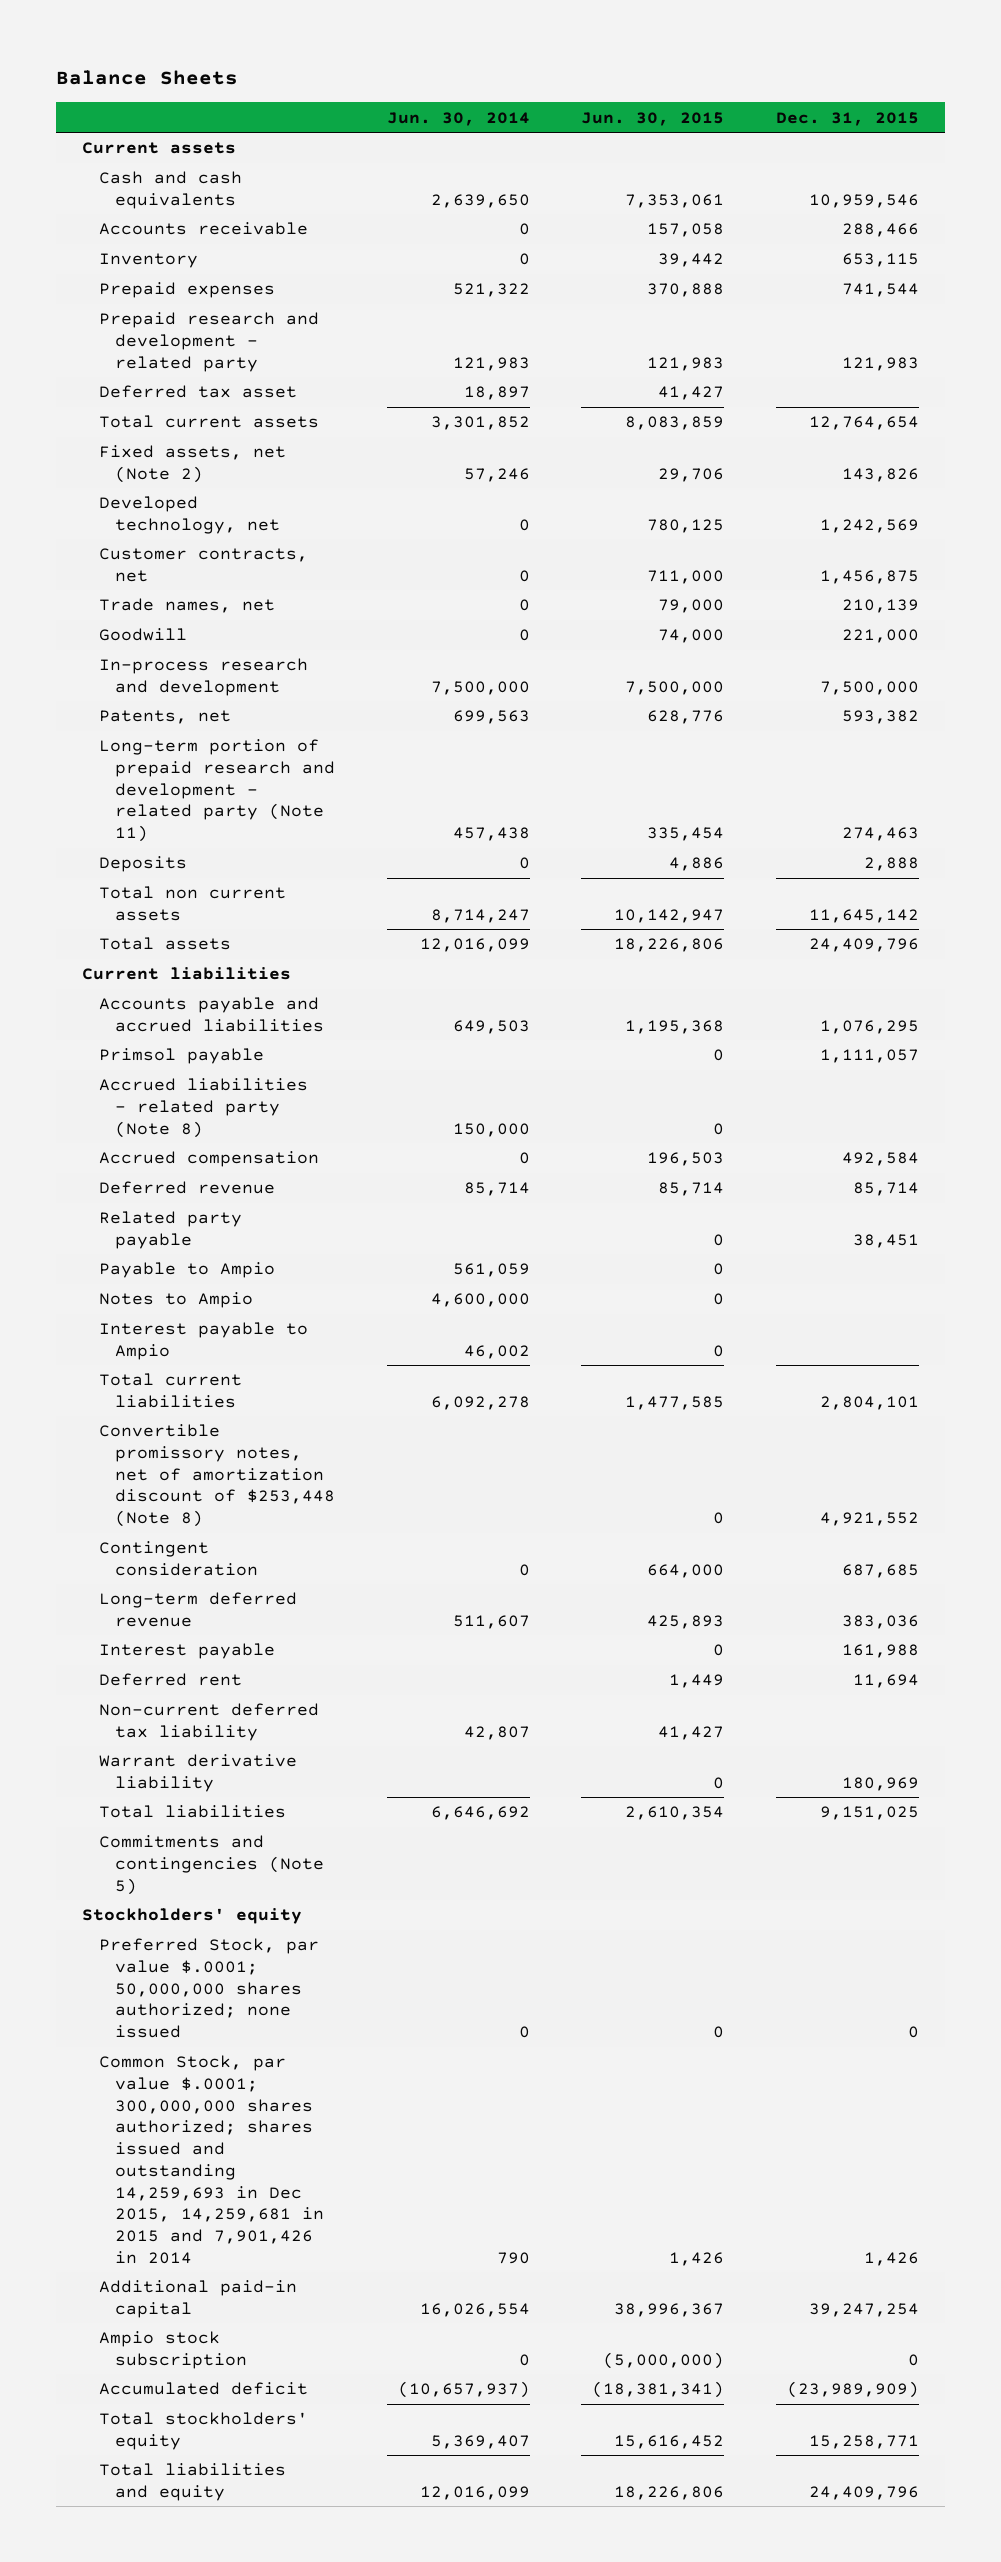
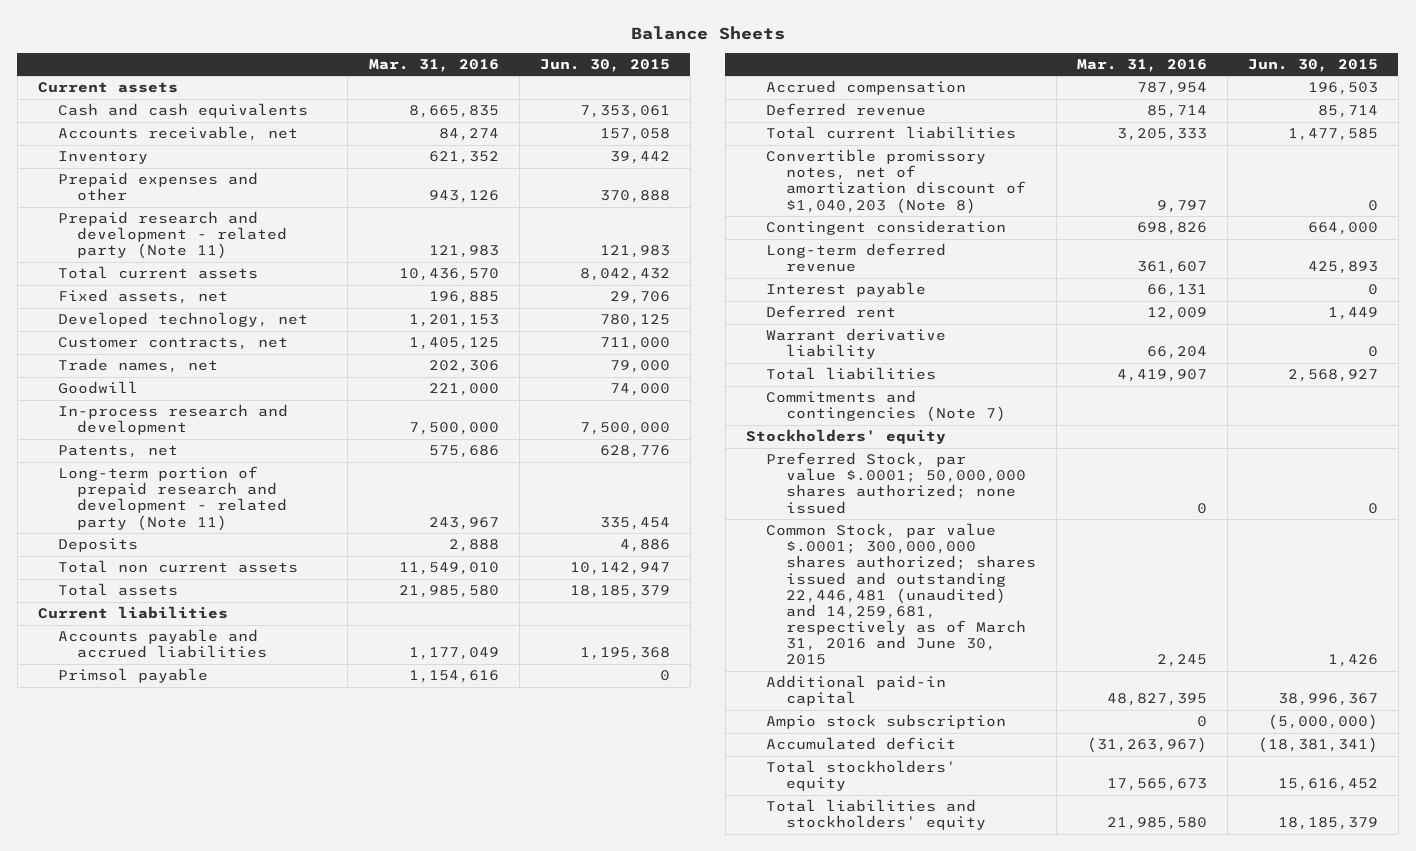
[386,111,530,126] Jun. 30, 2014 -> none
[776,111,920,126] Dec. 31, 2015 -> none
none -> [368,58,499,72] Mar. 31, 2016
[98,222,308,236] Accounts receivable -> [57,126,298,142] Accounts receivable, net
[98,385,297,399] Deferred tax asset -> none
[98,282,275,299] Prepaid expenses -> [57,172,258,202] Prepaid expenses and other
[98,312,319,372] Prepaid research and development - related party -> [57,211,288,260] Prepaid research and development - related party (Note 11)
[625,416,725,431] 8,083,859 -> [579,268,670,282] 8,042,432
[98,445,286,483] Fixed assets, net (Note 2) -> [57,289,228,305] Fixed assets, net
[614,938,725,953] 18,226,806 -> [569,585,670,599] 18,185,379
[98,1078,308,1138] Accrued liabilities - related party (Note 8) -> none
[98,1211,242,1249] Related party payable -> none
[98,1262,275,1279] Payable to Ampio -> none
[98,1292,253,1309] Notes to Ampio -> none
[98,1322,308,1360] Interest payable to Ampio -> none
[98,1424,336,1528] Convertible promissory notes, net of amortization discount of $253,448 (Note 8) -> [765,149,1026,214] Convertible promissory notes, net of amortization discount of $1,040,203 (Note 8)
[98,1703,319,1741] Non-current deferred tax liability -> none
[625,1806,725,1821] 2,610,354 -> [1287,369,1378,383] 2,568,927
[98,1835,325,1895] Commitments and contingencies (Note 5) -> [765,390,1006,423] Commitments and contingencies (Note 7)
[98,2055,325,2264] Common Stock, par value $.0001; 300,000,000 shares authorized; shares issued and outstanding 14,259,693 in Dec 2015, 14,259,681 in 2015 and 7,901,426 in 2014 -> [765,523,1036,666] Common Stock, par value $.0001; 300,000,000 shares authorized; shares issued and outstanding 22,446,481 (unaudited) and 14,259,681, respectively as of March 31, 2016 and June 30, 2015
[98,2463,286,2501] Total liabilities and equity -> [765,799,986,831] Total liabilities and stockholders' equity
[614,2485,725,2500] 18,226,806 -> [1277,817,1378,831] 18,185,379

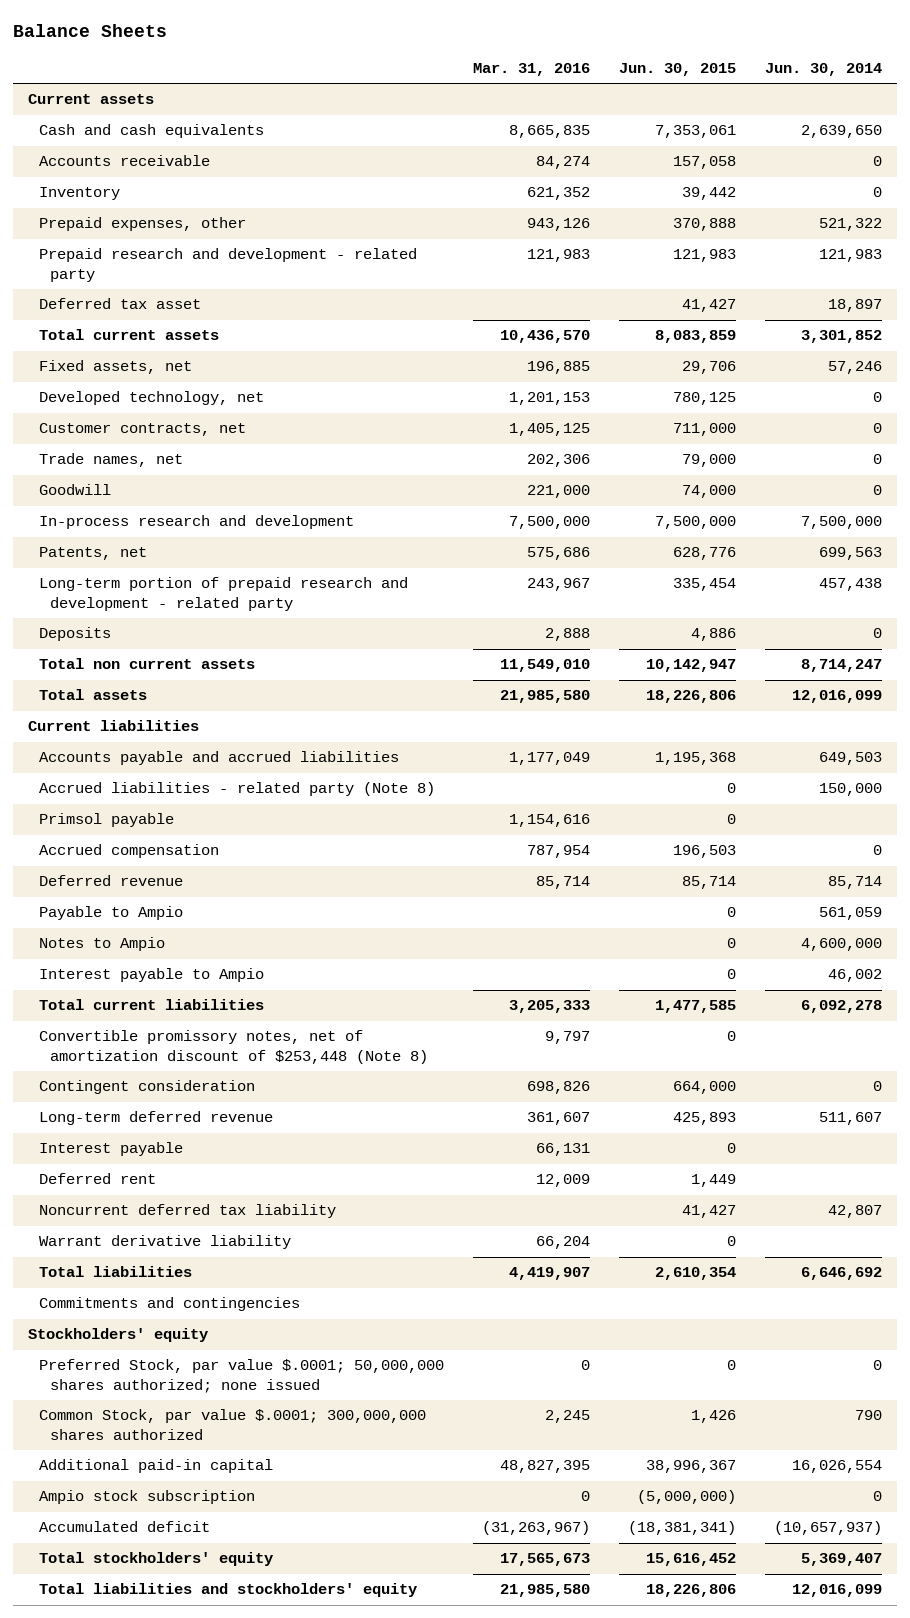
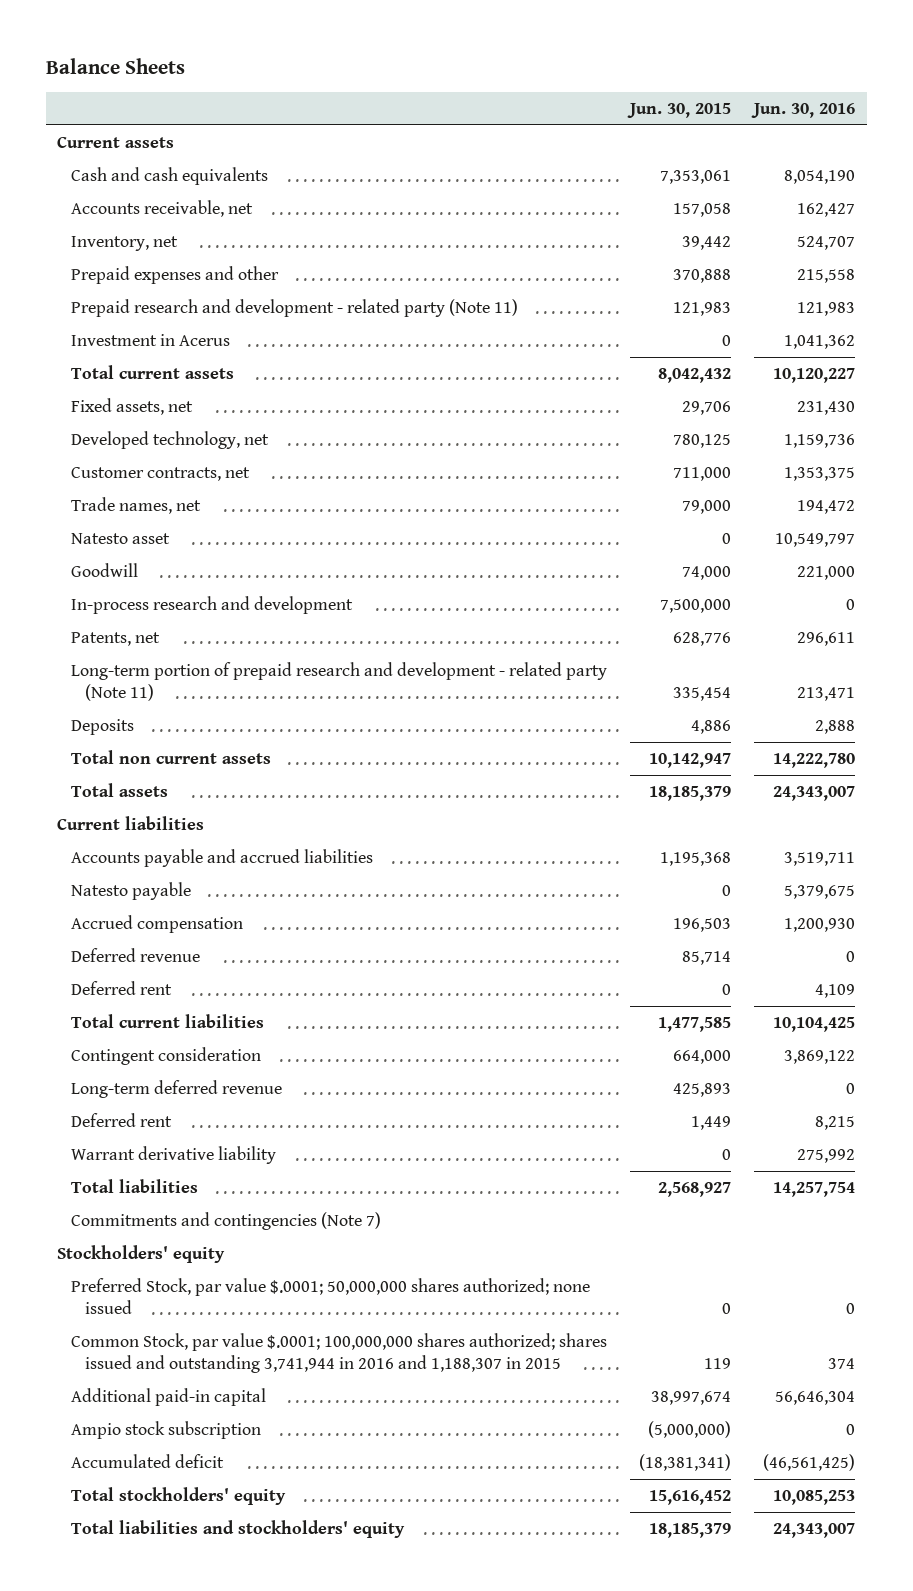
[472,63,590,77] Mar. 31, 2016 -> none
[765,63,883,77] Jun. 30, 2014 -> none
none -> [751,103,856,119] Jun. 30, 2016
[38,298,201,310] Deferred tax asset -> none
[38,155,210,167] Accounts receivable -> [71,200,254,218] Accounts receivable, net
[38,187,120,201] Inventory -> [71,236,179,252] Inventory, net
[38,217,246,232] Prepaid expenses, other -> [71,266,280,285] Prepaid expenses and other
[38,248,417,282] Prepaid research and development - related party -> [71,299,519,318] Prepaid research and development - related party (Note 11)
none -> [71,334,231,347] Investment in Acerus
[655,330,737,344] 8,083,859 -> [658,368,732,384] 8,042,432
none -> [71,533,171,545] Natesto asset
[38,577,408,611] Long-term portion of prepaid research and development - related party -> [71,662,608,702] Long-term portion of prepaid research and development - related party (Note 11)
[646,690,737,704] 18,226,806 -> [649,786,732,802] 18,185,379
[38,782,435,797] Accrued liabilities - related party (Note 8) -> none
[38,813,174,828] Primsol payable -> none
none -> [71,882,192,901] Natesto payable
[38,906,183,921] Payable to Ampio -> none
[38,937,165,952] Notes to Ampio -> none
[38,968,264,983] Interest payable to Ampio -> none
none -> [71,981,173,996] Deferred rent
[38,1030,428,1064] Convertible promissory notes, net of amortization discount of $253,448 (Note 8) -> none
[38,1142,183,1157] Interest payable -> none
[38,1204,336,1219] Noncurrent deferred tax liability -> none
[655,1267,737,1281] 2,610,354 -> [658,1182,732,1198] 2,568,927
[38,1297,300,1312] Commitments and contingencies -> [71,1212,382,1231] Commitments and contingencies (Note 7)
[38,1409,426,1440] Common Stock, par value $.0001; 300,000,000 shares authorized -> [71,1333,608,1374] Common Stock, par value $.0001; 100,000,000 shares authorized; shares issued and outstanding 3,741,944 in 2016 and 1,188,307 in 2015
[691,1410,737,1424] 1,426 -> [704,1358,732,1370] 119
[646,1460,737,1474] 38,996,367 -> [651,1391,732,1406] 38,997,674
[646,1584,737,1598] 18,226,806 -> [649,1523,732,1539] 18,185,379

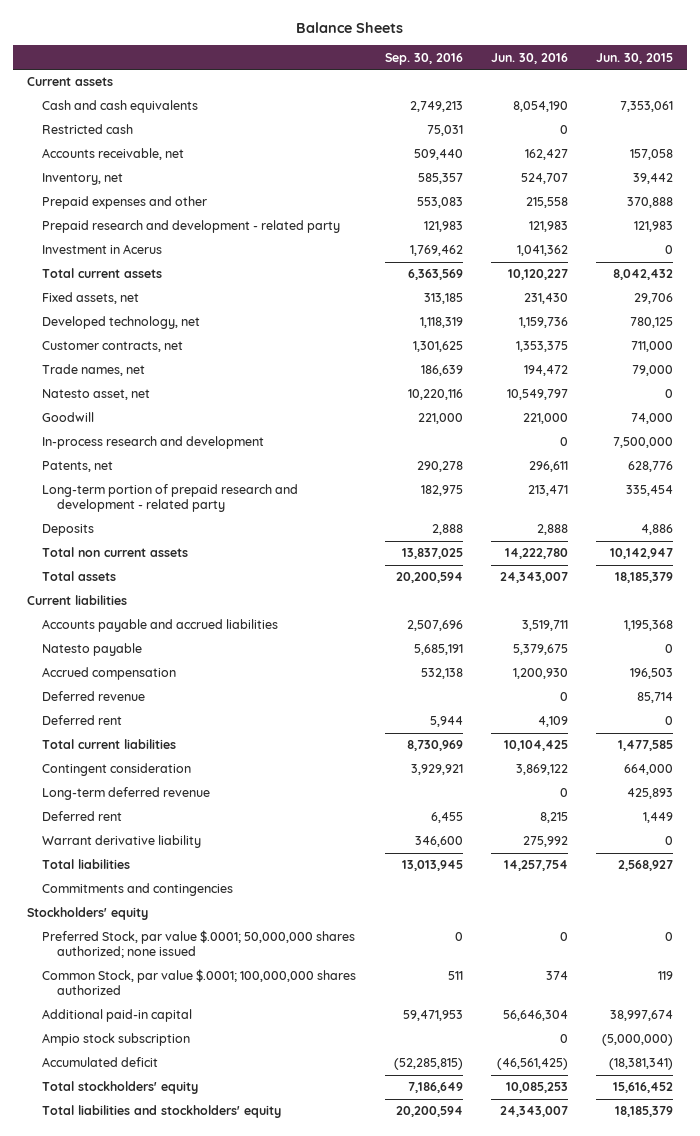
none -> [384,52,463,65] Sep. 30, 2016
none -> [42,124,134,135] Restricted cash
[71,299,519,318] Prepaid research and development - related party (Note 11) -> [42,220,341,234] Prepaid research and development - related party
[71,533,171,545] Natesto asset -> [42,389,151,401] Natesto asset, net
[71,662,608,702] Long-term portion of prepaid research and development - related party (Note 11) -> [42,484,299,513] Long-term portion of prepaid research and development - related party
[71,1212,382,1231] Commitments and contingencies (Note 7) -> [42,883,234,897] Commitments and contingencies
[71,1333,608,1374] Common Stock, par value $.0001; 100,000,000 shares authorized; shares issued and outstanding 3,741,944 in 2016 and 1,188,307 in 2015 -> [42,969,357,996] Common Stock, par value $.0001; 100,000,000 shares authorized

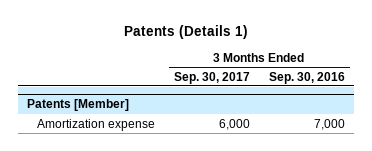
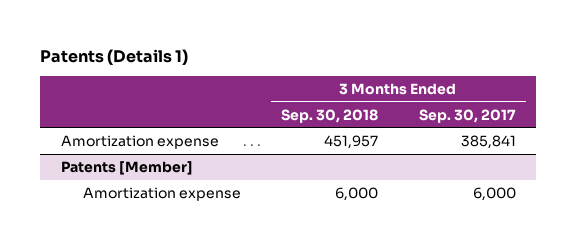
[268,71,345,84] Sep. 30, 2016 -> none
none -> [281,108,379,123] Sep. 30, 2018
none -> [60,134,219,149] Amortization expense

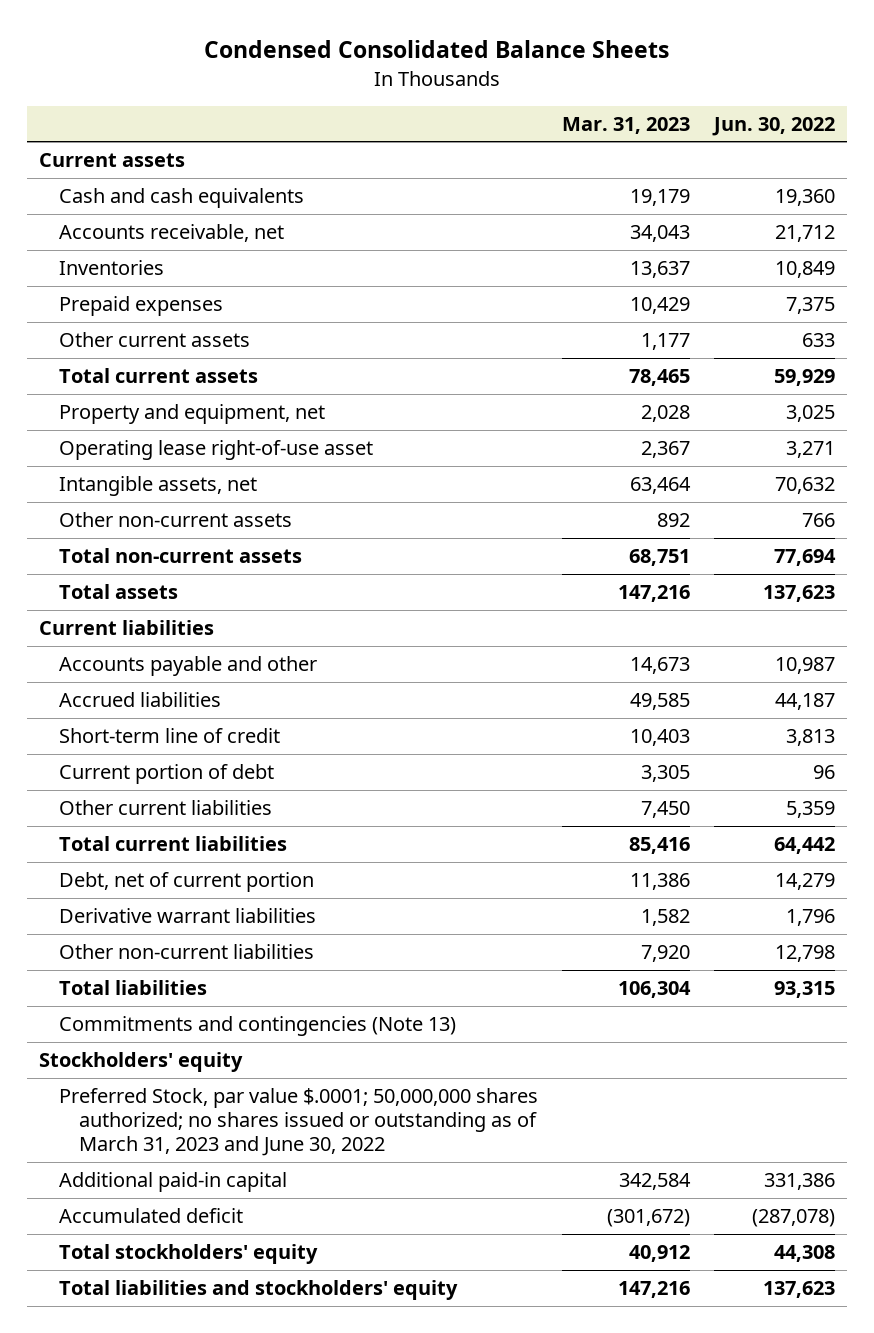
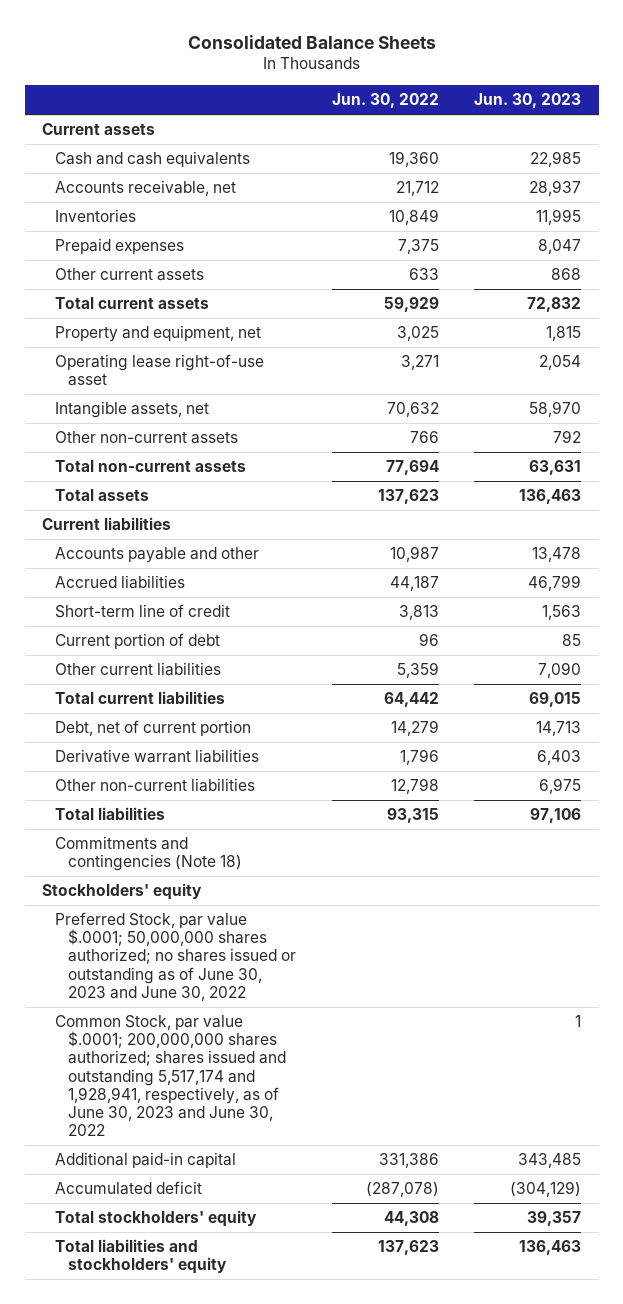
[204,40,670,59] Condensed Consolidated Balance Sheets -> [187,34,436,49] Consolidated Balance Sheets
[561,116,690,134] Mar. 31, 2023 -> none
none -> [473,93,581,109] Jun. 30, 2023
[58,1016,456,1037] Commitments and contingencies (Note 13) -> [55,836,243,872] Commitments and contingencies (Note 18)
[58,1088,538,1156] Preferred Stock, par value $.0001; 50,000,000 shares authorized; no shares issued or outstanding as of March 31, 2023 and June 30, 2022 -> [55,912,297,1001] Preferred Stock, par value $.0001; 50,000,000 shares authorized; no shares issued or outstanding as of June 30, 2023 and June 30, 2022
none -> [55,1015,287,1136] Common Stock, par value $.0001; 200,000,000 shares authorized; shares issued and outstanding 5,517,174 and 1,928,941, respectively, as of June 30, 2023 and June 30, 2022

